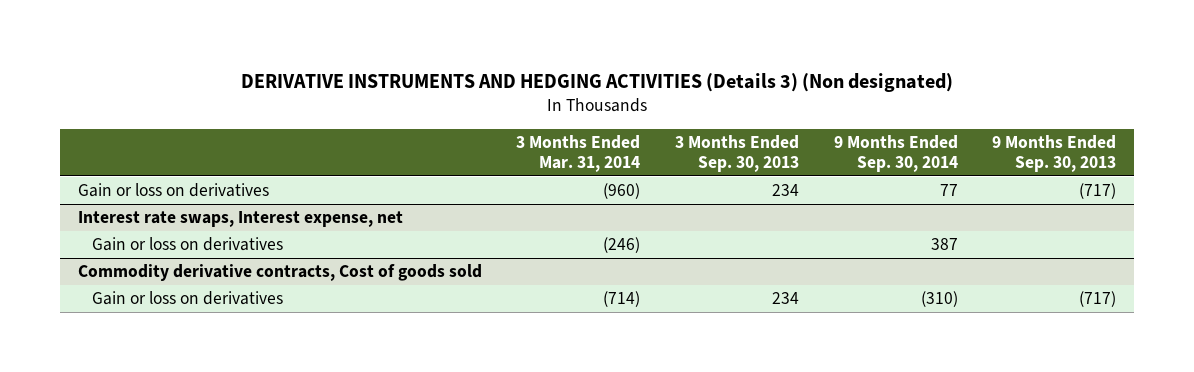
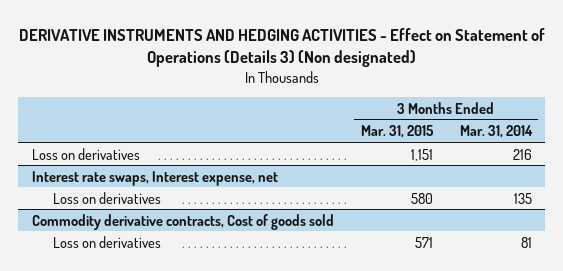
[241,72,954,92] DERIVATIVE INSTRUMENTS AND HEDGING ACTIVITIES (Details 3) (Non designated) -> [18,27,545,68] DERIVATIVE INSTRUMENTS AND HEDGING ACTIVITIES - Effect on Statement of Operations (Details 3) (Non designated)
[675,134,800,173] 3 Months Ended Sep. 30, 2013 -> none
[833,134,958,173] 9 Months Ended Sep. 30, 2014 -> none
[992,134,1117,173] 9 Months Ended Sep. 30, 2013 -> none
none -> [360,125,434,139] Mar. 31, 2015
[77,183,269,198] Gain or loss on derivatives -> [31,147,140,160] Loss on derivatives
[603,183,641,200] (960) -> [512,148,532,160] 216
[92,237,284,252] Gain or loss on derivatives -> [52,191,161,204] Loss on derivatives
[603,237,641,254] (246) -> [513,192,532,204] 135
[92,291,284,306] Gain or loss on derivatives -> [52,235,161,248] Loss on derivatives
[603,291,641,308] (714) -> [520,236,532,248] 81

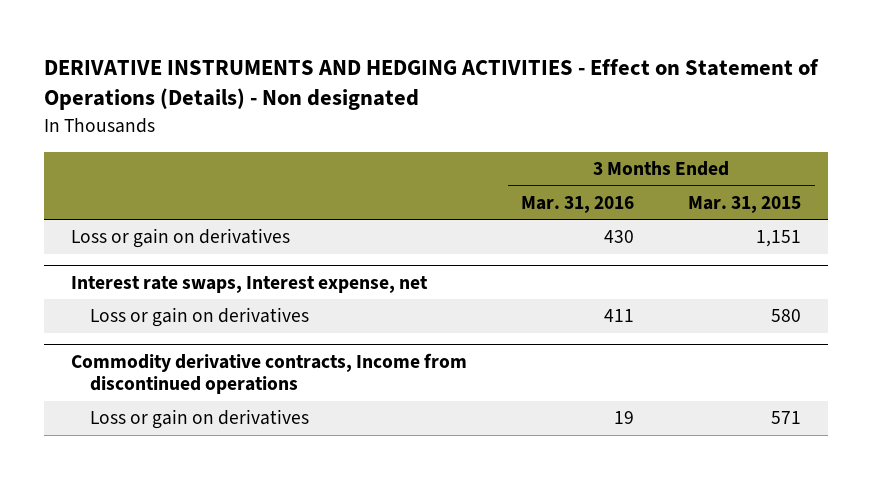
[18,27,545,68] DERIVATIVE INSTRUMENTS AND HEDGING ACTIVITIES - Effect on Statement of Operations (Details 3) (Non designated) -> [44,58,820,111] DERIVATIVE INSTRUMENTS AND HEDGING ACTIVITIES - Effect on Statement of Operations (Details) - Non designated
[459,125,533,139] Mar. 31, 2014 -> none
none -> [521,195,635,213] Mar. 31, 2016
[31,147,140,160] Loss on derivatives -> [71,228,291,249] Loss or gain on derivatives
[31,213,334,230] Commodity derivative contracts, Cost of goods sold -> none
[52,191,161,204] Loss on derivatives -> [89,307,309,328] Loss or gain on derivatives
none -> [71,352,468,395] Commodity derivative contracts, Income from discontinued operations
[52,235,161,248] Loss on derivatives -> [89,409,309,430] Loss or gain on derivatives

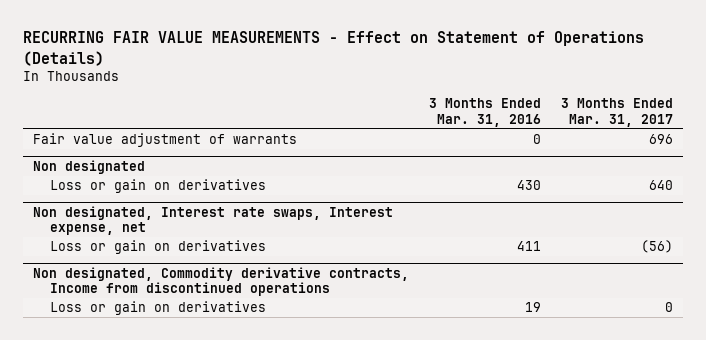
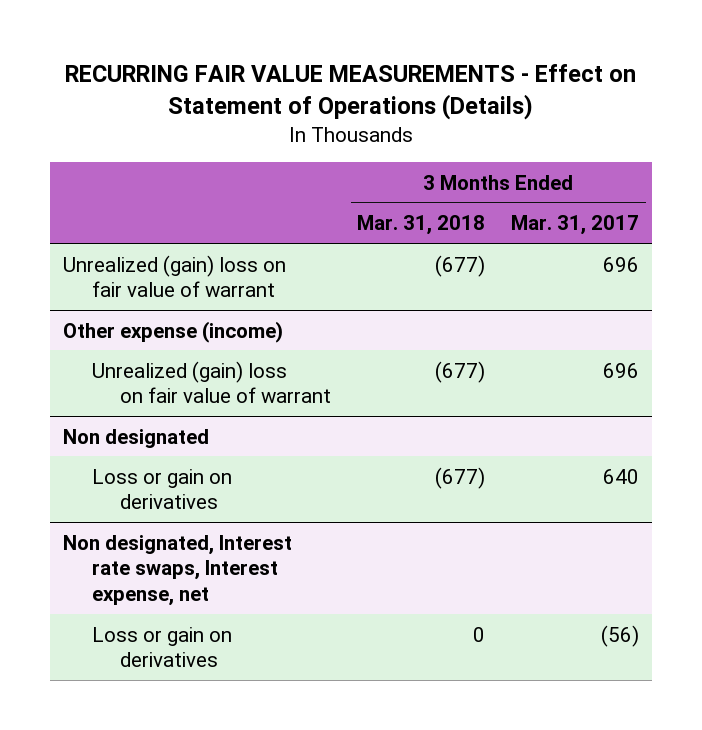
[428,98,541,127] 3 Months Ended Mar. 31, 2016 -> none
none -> [357,215,486,236] Mar. 31, 2018
[33,133,298,148] Fair value adjustment of warrants -> [62,254,286,298] Unrealized (gain) loss on fair value of warrant
none -> [62,320,283,343] Other expense (income)
none -> [91,360,332,404] Unrealized (gain) loss on fair value of warrant
[33,267,410,297] Non designated, Commodity derivative contracts, Income from discontinued operations -> none
[49,301,266,316] Loss or gain on derivatives -> none

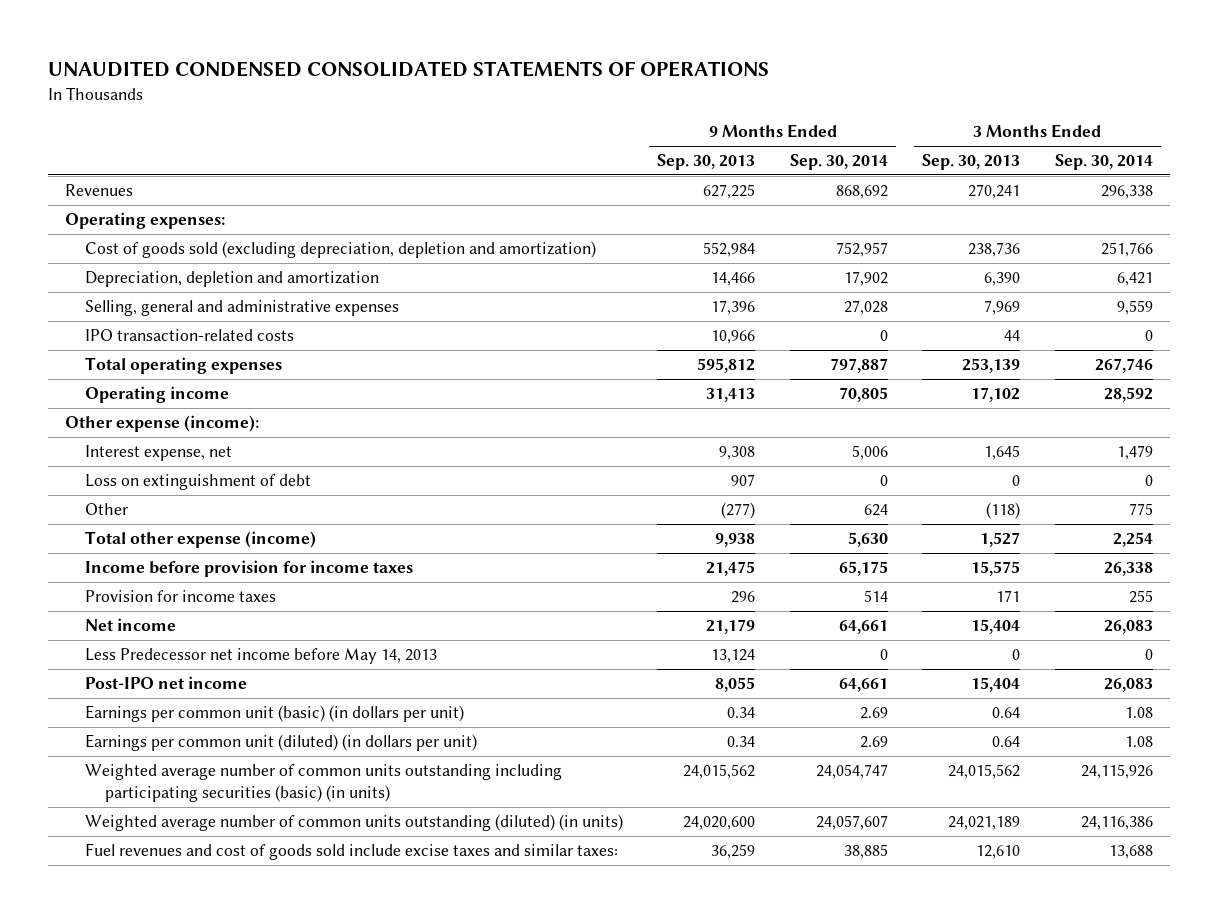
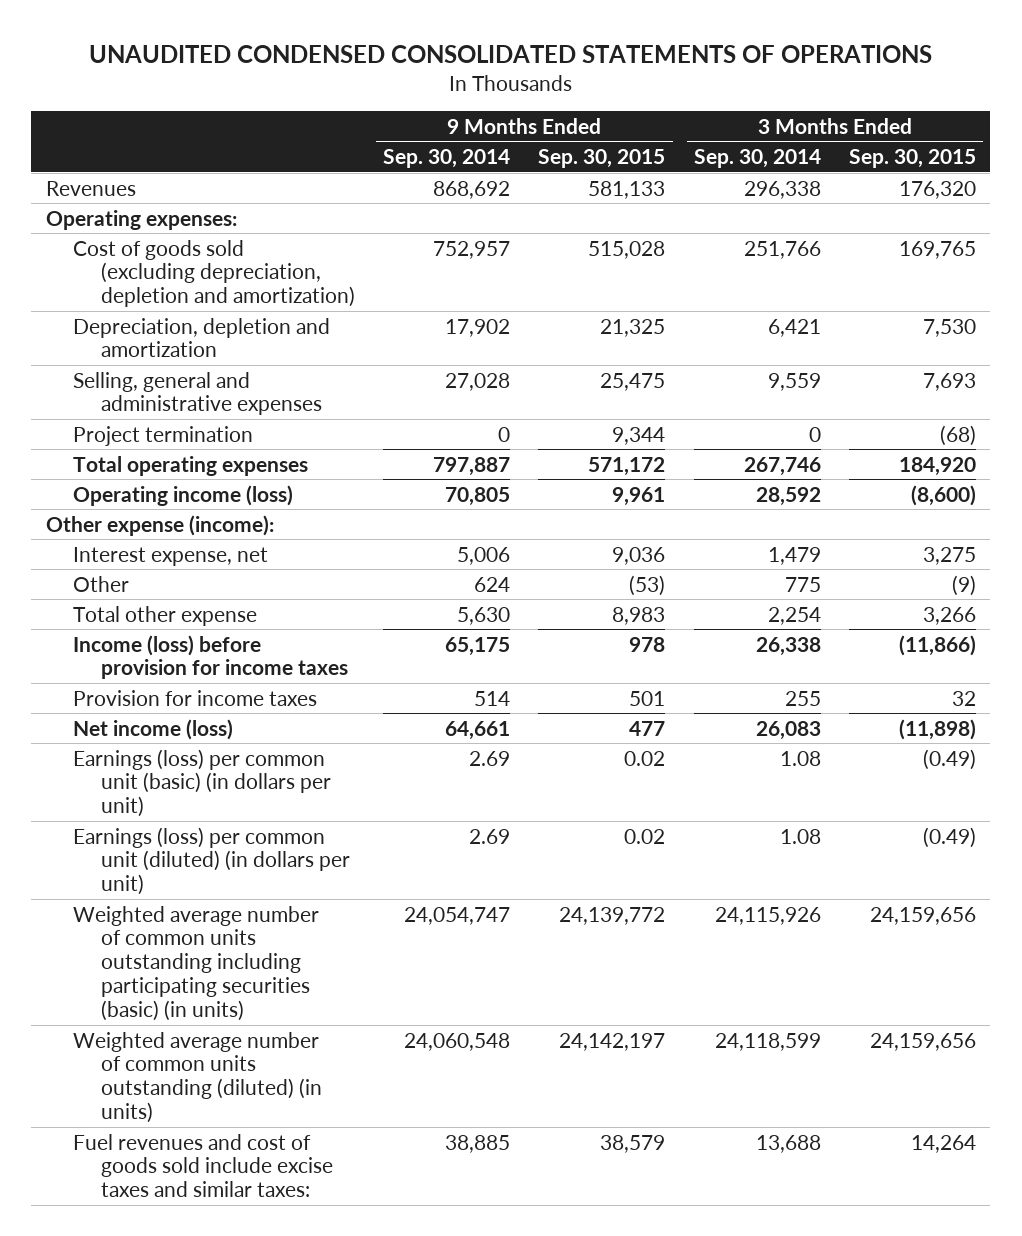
[657,154,756,171] Sep. 30, 2013 -> none
[922,154,1021,171] Sep. 30, 2013 -> none
none -> [538,149,666,169] Sep. 30, 2015
none -> [849,149,977,169] Sep. 30, 2015
[84,329,294,342] IPO transaction-related costs -> none
none -> [73,425,254,446] Project termination
[84,386,229,404] Operating income -> [73,484,294,506] Operating income (loss)
[84,474,311,491] Loss on extinguishment of debt -> none
[84,531,316,549] Total other expense (income) -> [73,605,258,626] Total other expense
[84,560,413,578] Income before provision for income taxes -> [73,634,348,680] Income (loss) before provision for income taxes
[84,648,437,665] Less Predecessor net income before May 14, 2013 -> none
[84,676,247,690] Post-IPO net income -> none
[84,618,176,632] Net income -> [73,718,234,740] Net income (loss)
[84,705,464,723] Earnings per common unit (basic) (in dollars per unit) -> [73,748,331,818] Earnings (loss) per common unit (basic) (in dollars per unit)
[84,734,477,752] Earnings per common unit (diluted) (in dollars per unit) -> [73,826,350,896] Earnings (loss) per common unit (diluted) (in dollars per unit)
[815,815,888,831] 24,057,607 -> [404,1032,511,1051] 24,060,548
[1080,816,1153,831] 24,116,386 -> [714,1032,821,1051] 24,118,599

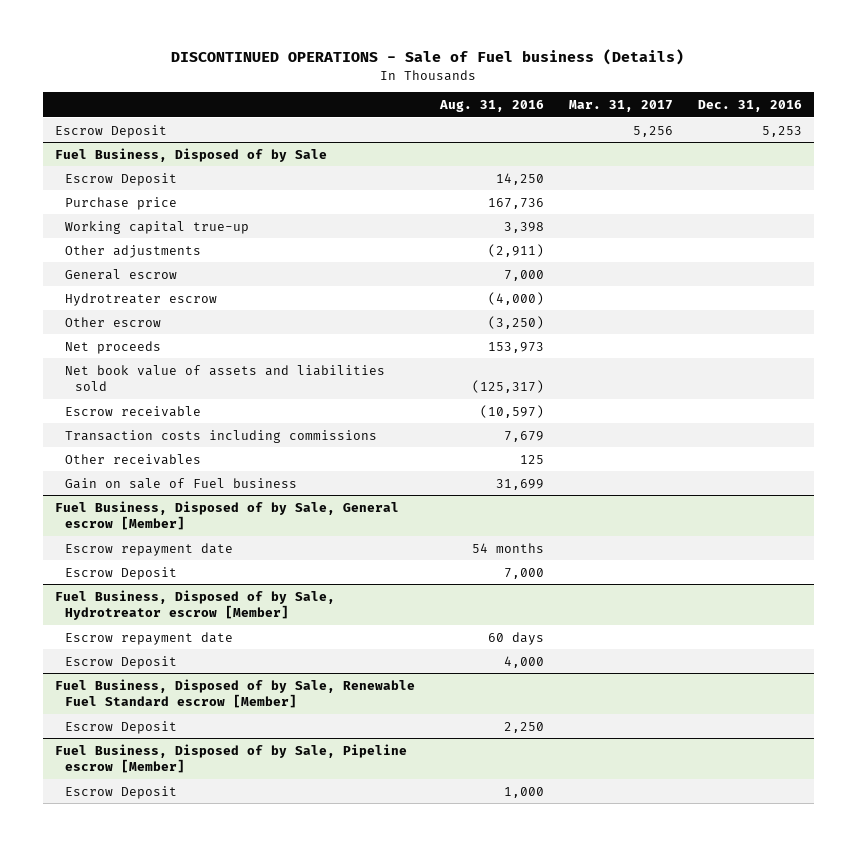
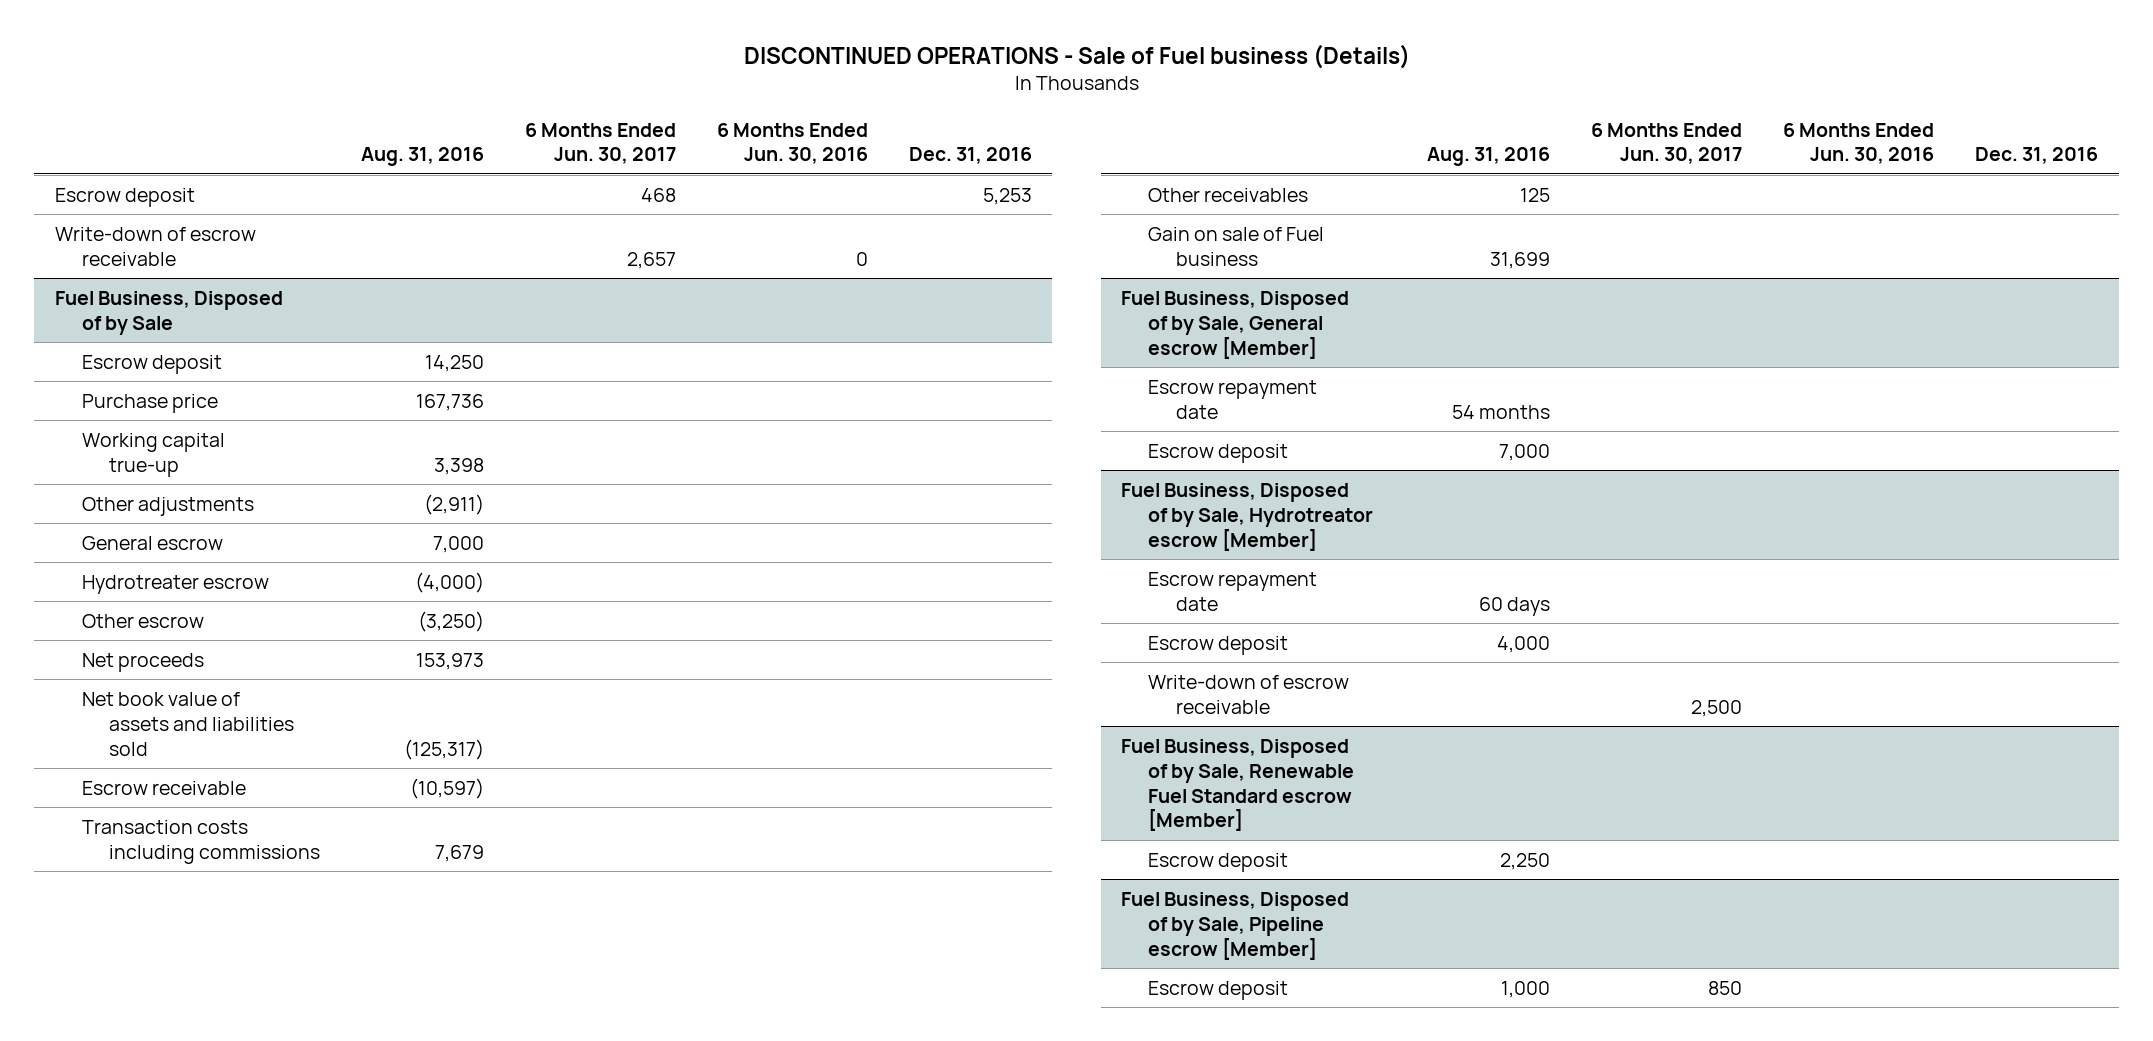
[568,99,673,112] Mar. 31, 2017 -> none
none -> [524,122,676,165] 6 Months Ended Jun. 30, 2017
none -> [716,122,868,165] 6 Months Ended Jun. 30, 2016
[55,124,168,138] Escrow Deposit -> [54,187,195,207] Escrow deposit
none -> [54,226,256,266] Write-down of escrow receivable
[65,172,178,186] Escrow Deposit -> [81,354,222,374] Escrow deposit
[65,566,178,580] Escrow Deposit -> [1148,443,1289,463] Escrow deposit
[65,655,178,669] Escrow Deposit -> [1148,635,1289,655] Escrow deposit
none -> [1148,674,1350,714] Write-down of escrow receivable
[65,720,178,734] Escrow Deposit -> [1148,852,1289,872] Escrow deposit
[65,785,178,799] Escrow Deposit -> [1148,980,1289,1000] Escrow deposit

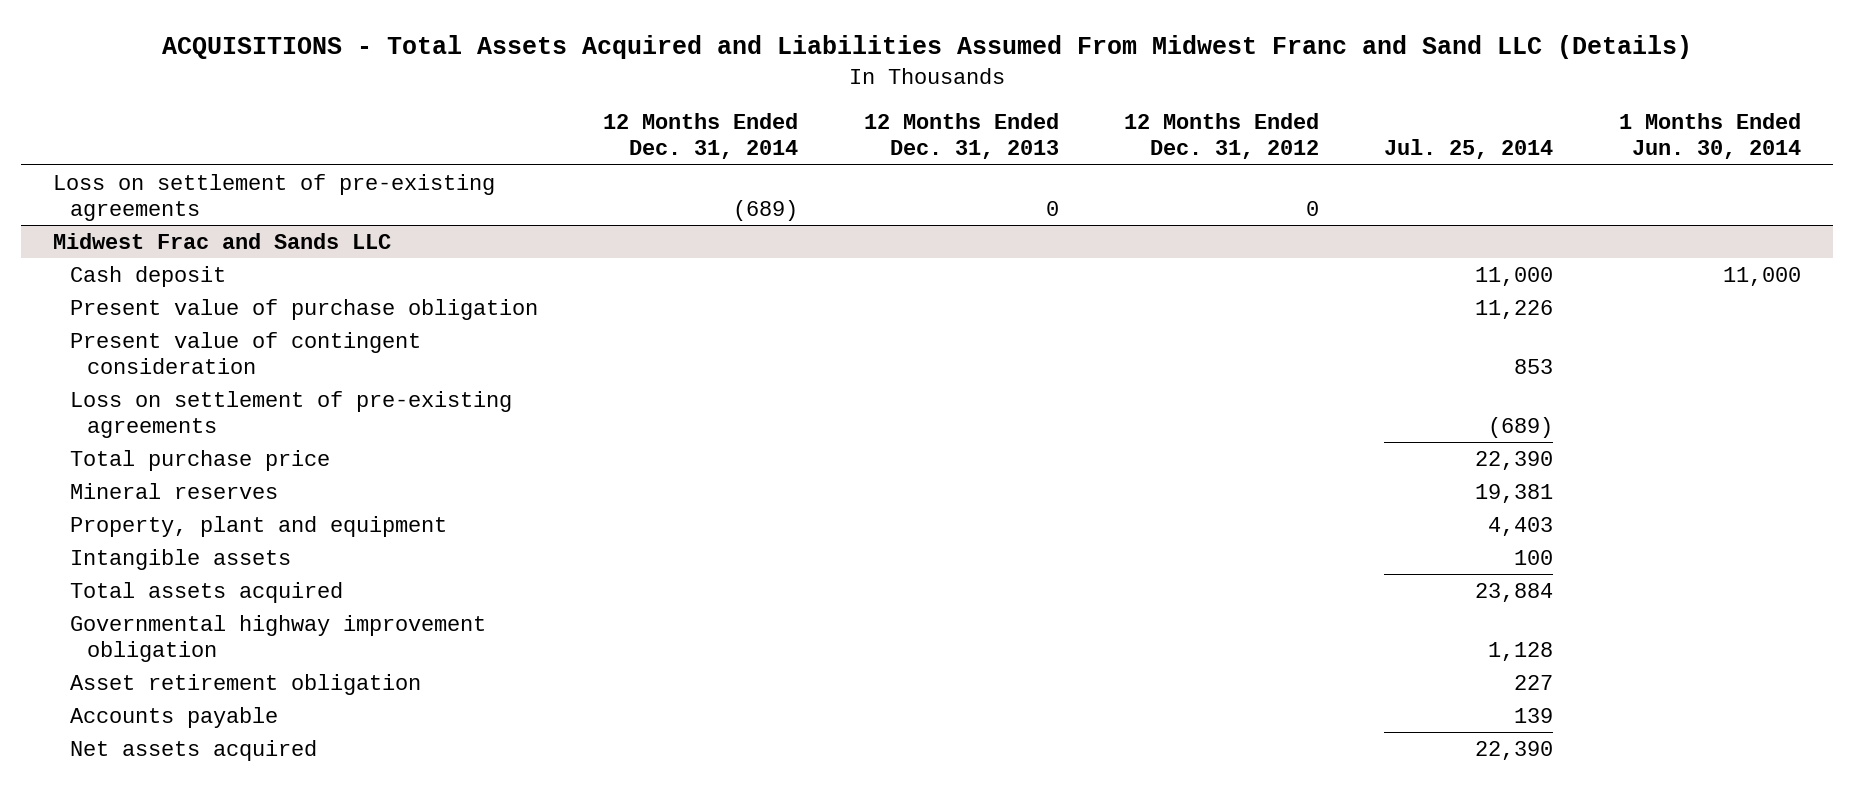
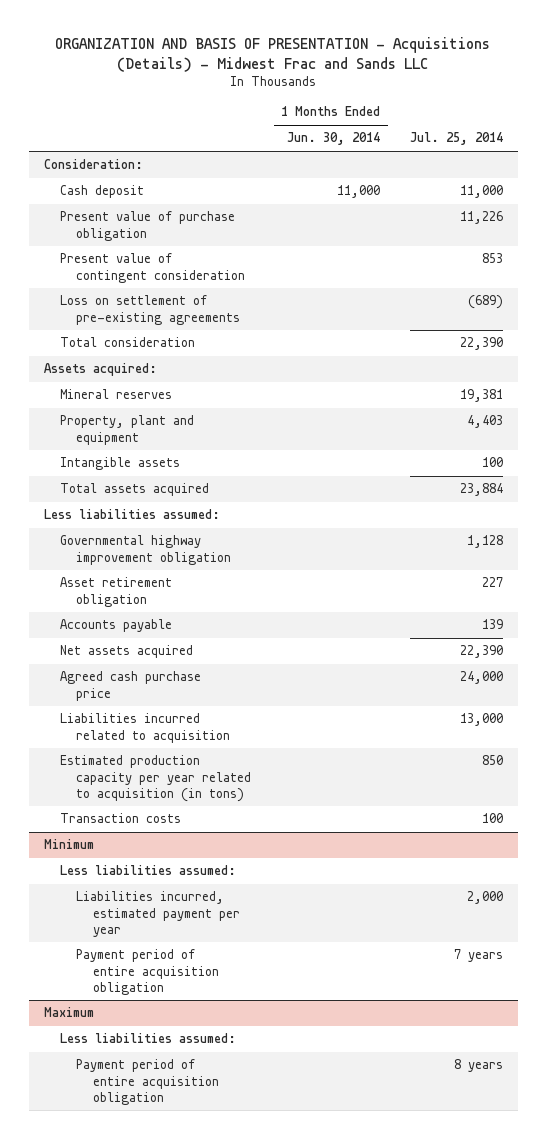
[161,35,1692,60] ACQUISITIONS - Total Assets Acquired and Liabilities Assumed From Midwest Franc and Sand LLC (Details) -> [55,36,491,72] ORGANIZATION AND BASIS OF PRESENTATION - Acquisitions (Details) - Midwest Frac and Sands LLC
[603,113,799,160] 12 Months Ended Dec. 31, 2014 -> none
[863,113,1059,160] 12 Months Ended Dec. 31, 2013 -> none
[1124,113,1320,160] 12 Months Ended Dec. 31, 2012 -> none
[53,173,496,221] Loss on settlement of pre-existing agreements -> none
[53,232,392,249] Midwest Frac and Sands LLC -> none
none -> [43,159,143,170] Consideration:
[70,449,331,471] Total purchase price -> [60,337,196,348] Total consideration
none -> [43,363,157,377] Assets acquired:
none -> [43,509,220,520] Less liabilities assumed:
none -> [60,671,202,701] Agreed cash purchase price
none -> [60,713,231,743] Liabilities incurred related to acquisition
none -> [60,755,252,802] Estimated production capacity per year related to acquisition (in tons)
none -> [60,813,182,824] Transaction costs
none -> [43,839,94,850] Minimum
none -> [60,865,237,876] Less liabilities assumed:
none -> [76,891,240,937] Liabilities incurred, estimated payment per year
none -> [76,949,219,995] Payment period of entire acquisition obligation
none -> [43,1007,94,1018] Maximum
none -> [60,1033,237,1044] Less liabilities assumed:
none -> [76,1059,219,1105] Payment period of entire acquisition obligation

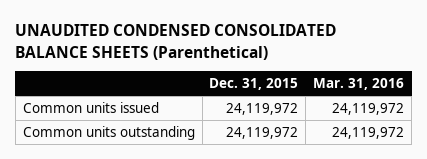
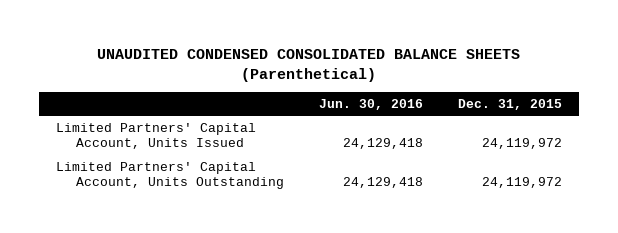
[313,78,405,91] Mar. 31, 2016 -> none
none -> [319,99,424,111] Jun. 30, 2016
[22,101,159,113] Common units issued -> [56,122,257,150] Limited Partners' Capital Account, Units Issued
[22,125,195,140] Common units outstanding -> [56,161,285,190] Limited Partners' Capital Account, Units Outstanding

